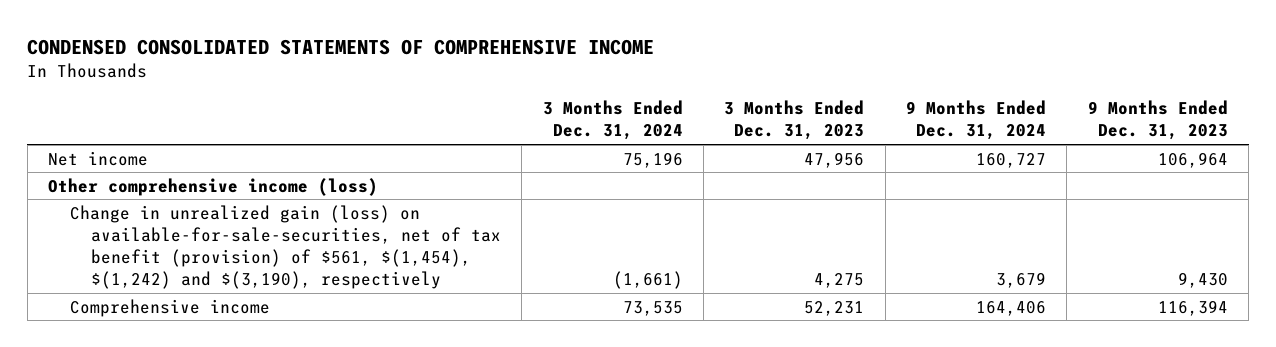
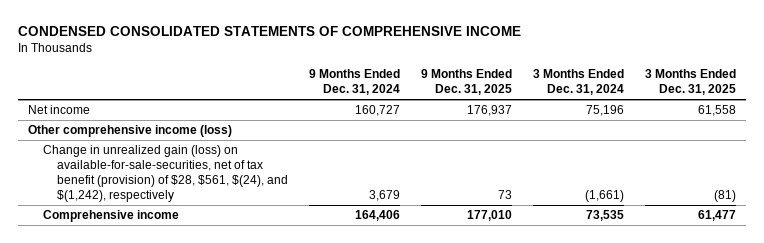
[724,100,865,141] 3 Months Ended Dec. 31, 2023 -> none
[1087,100,1228,141] 9 Months Ended Dec. 31, 2023 -> none
none -> [421,69,513,96] 9 Months Ended Dec. 31, 2025
none -> [644,69,736,96] 3 Months Ended Dec. 31, 2025
[69,204,501,289] Change in unrealized gain (loss) on available-for-sale-securities, net of tax benefit (provision) of $561, $(1,454), $(1,242) and $(3,190), respectively -> [42,145,289,202] Change in unrealized gain (loss) on available-for-sale-securities, net of tax benefit (provision) of $28, $561, $(24), and $(1,242), respectively

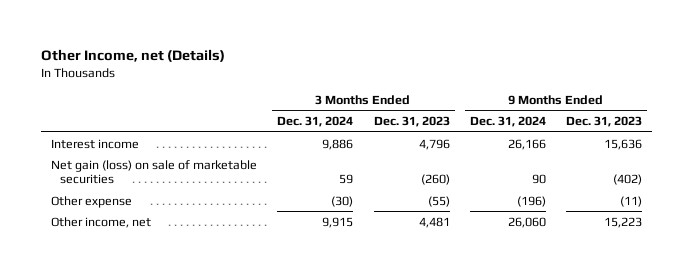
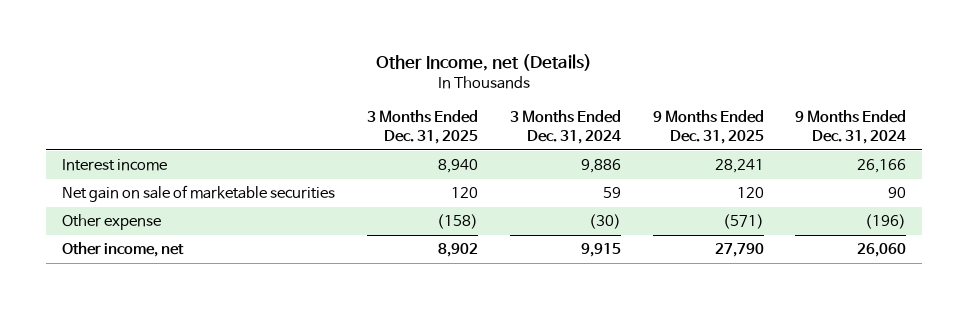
[373,116,450,128] Dec. 31, 2023 -> none
[566,116,643,128] Dec. 31, 2023 -> none
none -> [366,110,478,144] 3 Months Ended Dec. 31, 2025
none -> [652,110,764,144] 9 Months Ended Dec. 31, 2025
[50,159,257,185] Net gain (loss) on sale of marketable securities -> [61,185,335,203] Net gain on sale of marketable securities

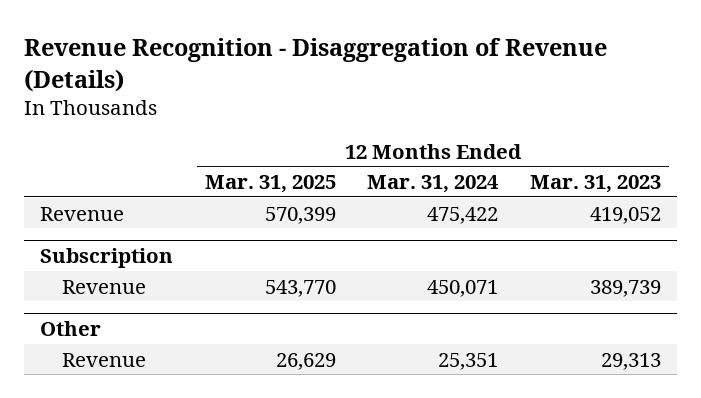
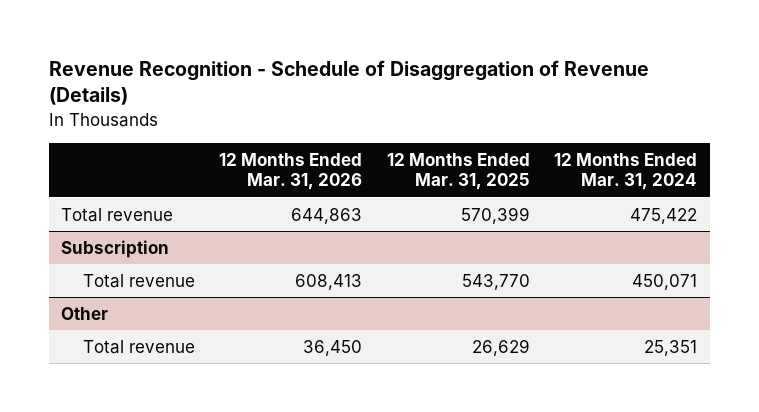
[23,37,607,92] Revenue Recognition - Disaggregation of Revenue (Details) -> [49,59,650,106] Revenue Recognition - Schedule of Disaggregation of Revenue (Details)
[530,174,662,193] Mar. 31, 2023 -> none
none -> [219,152,363,191] 12 Months Ended Mar. 31, 2026
[39,206,124,221] Revenue -> [61,207,174,222] Total revenue
[62,279,147,294] Revenue -> [82,273,195,288] Total revenue
[62,352,147,367] Revenue -> [82,339,195,354] Total revenue

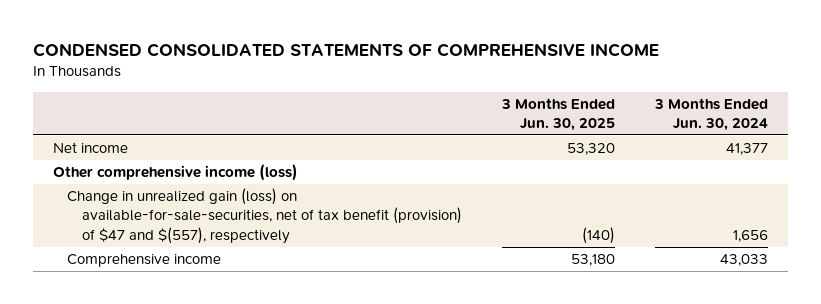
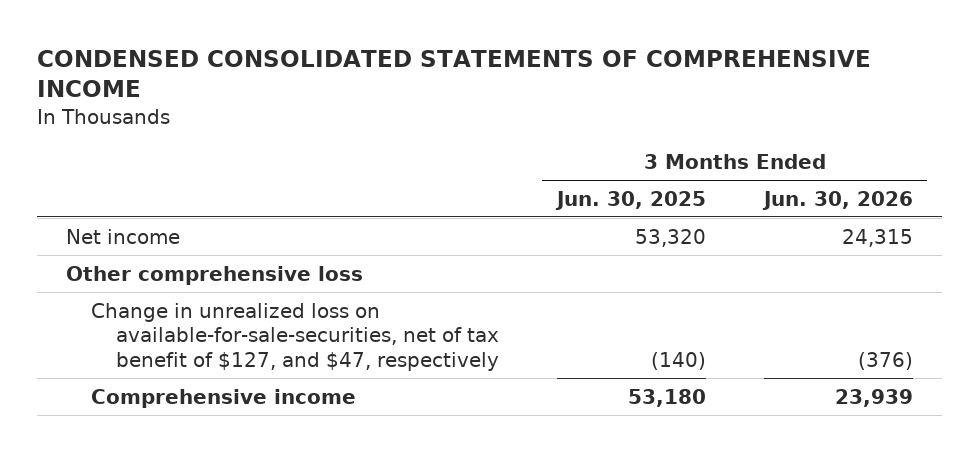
[654,97,769,132] 3 Months Ended Jun. 30, 2024 -> none
none -> [761,190,913,210] Jun. 30, 2026
[52,163,298,181] Other comprehensive income (loss) -> [65,265,363,285] Other comprehensive loss
[67,187,462,244] Change in unrealized gain (loss) on available-for-sale-securities, net of tax benefit (provision) of $47 and $(557), respectively -> [90,302,499,371] Change in unrealized loss on available-for-sale-securities, net of tax benefit of $127, and $47, respectively

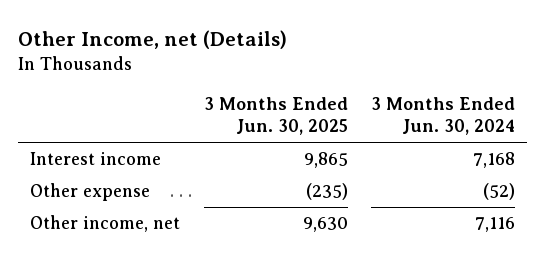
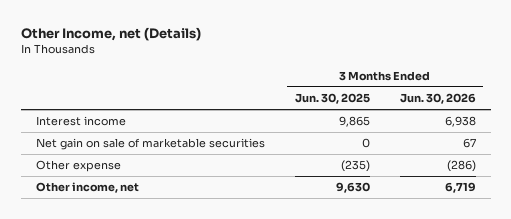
[371,97,516,136] 3 Months Ended Jun. 30, 2024 -> none
none -> [399,93,476,105] Jun. 30, 2026
none -> [35,138,265,151] Net gain on sale of marketable securities

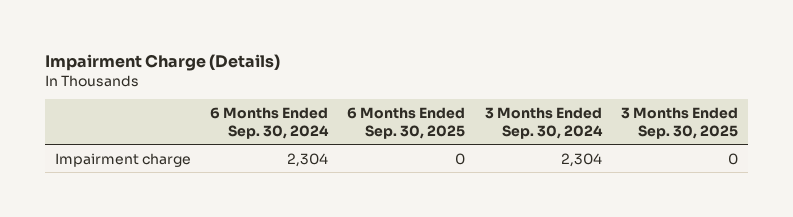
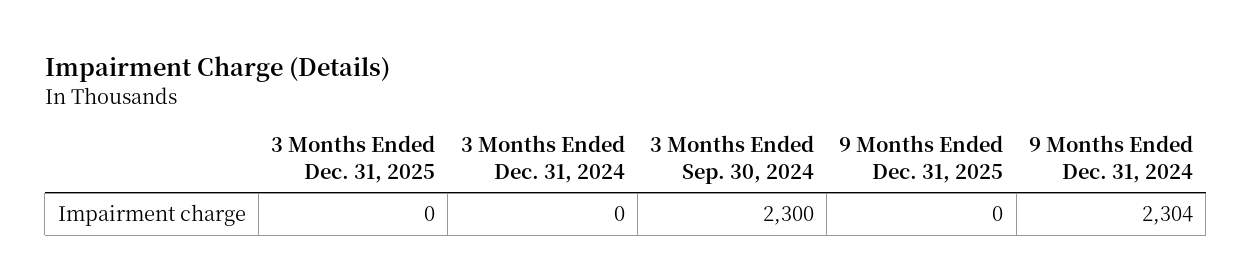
[210,106,330,139] 6 Months Ended Sep. 30, 2024 -> none
[347,106,466,139] 6 Months Ended Sep. 30, 2025 -> none
[620,106,738,139] 3 Months Ended Sep. 30, 2025 -> none
none -> [271,135,436,183] 3 Months Ended Dec. 31, 2025
none -> [460,135,625,183] 3 Months Ended Dec. 31, 2024
none -> [839,135,1004,183] 9 Months Ended Dec. 31, 2025
none -> [1028,135,1193,183] 9 Months Ended Dec. 31, 2024
[560,152,602,167] 2,304 -> [763,206,815,226] 2,300

